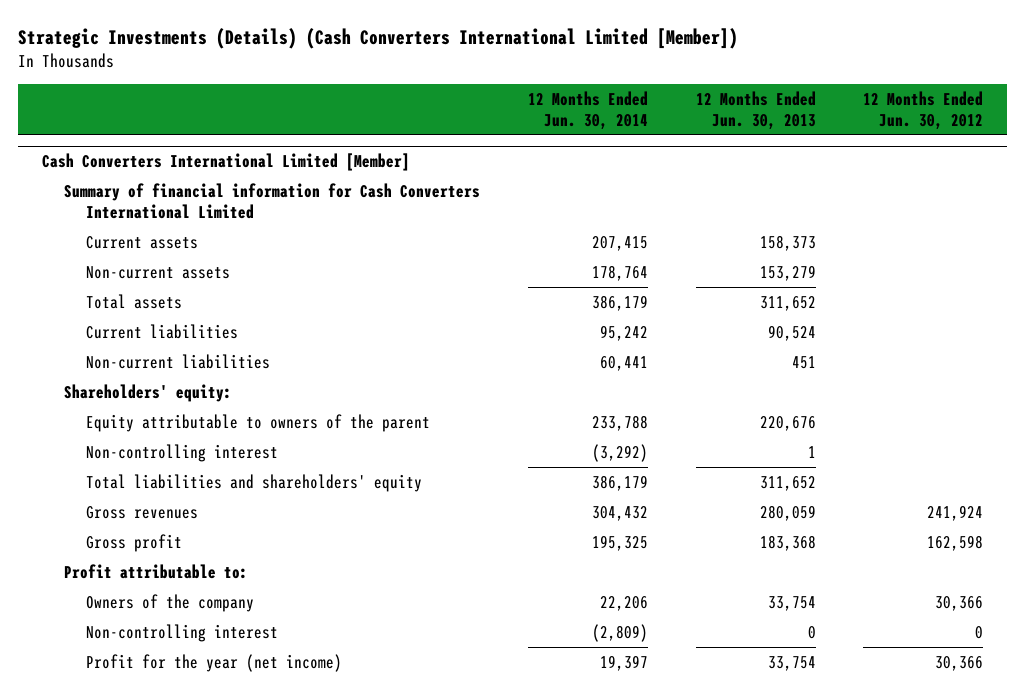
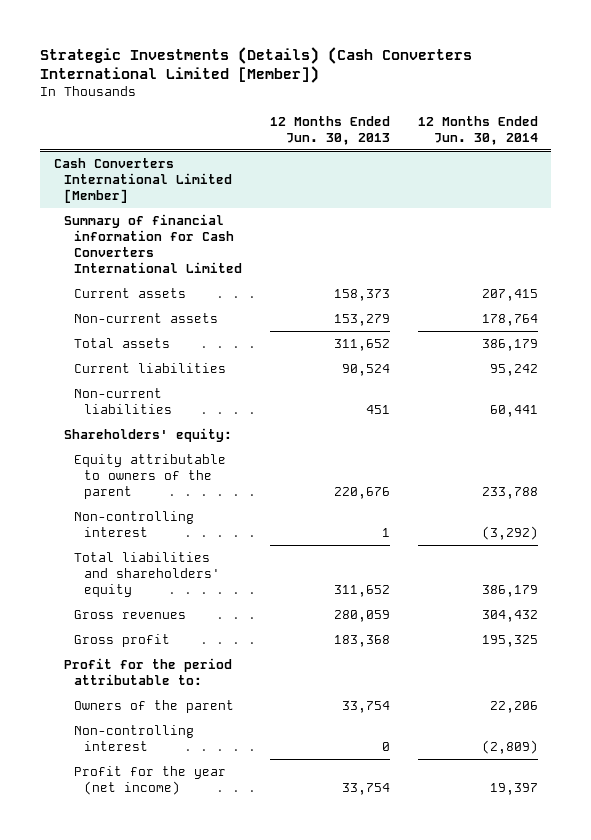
[863,90,984,130] 12 Months Ended Jun. 30, 2012 -> none
[64,563,249,579] Profit attributable to: -> [63,657,232,685] Profit for the period attributable to:
[86,593,255,612] Owners of the company -> [73,699,234,713] Owners of the parent

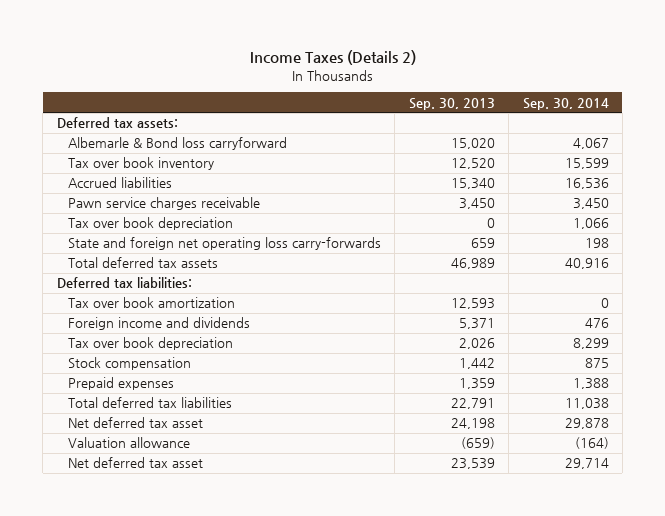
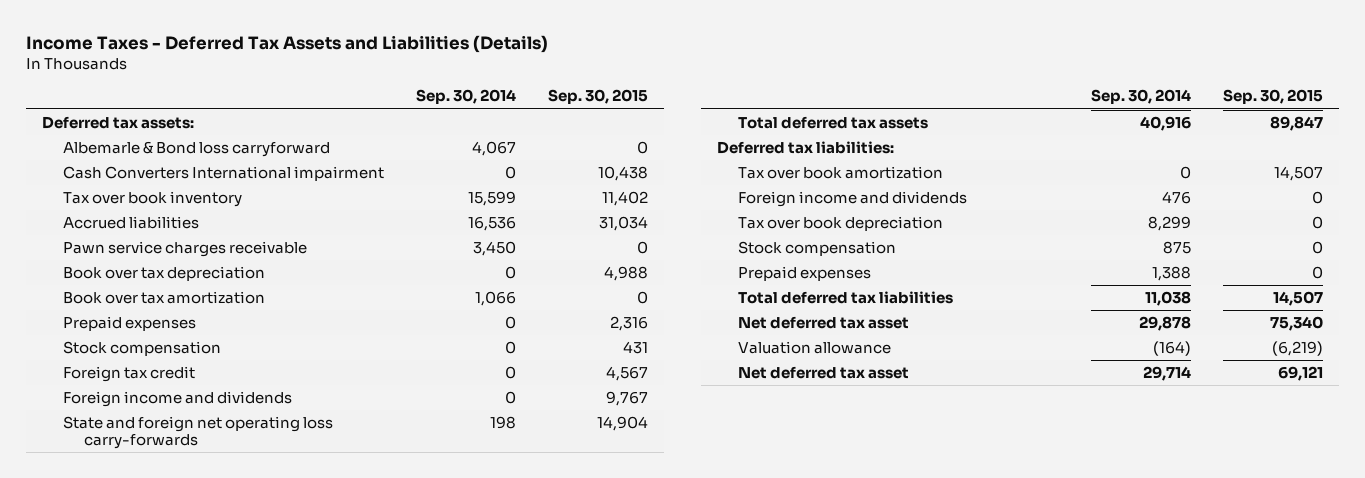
[249,50,416,66] Income Taxes (Details 2) -> [25,34,548,53] Income Taxes - Deferred Tax Assets and Liabilities (Details)
[408,97,495,110] Sep. 30, 2013 -> none
none -> [547,89,648,105] Sep. 30, 2015
none -> [62,165,384,181] Cash Converters International impairment
none -> [62,265,265,281] Book over tax depreciation
[68,217,234,231] Tax over book depreciation -> [62,290,265,304] Book over tax amortization
none -> [62,315,196,331] Prepaid expenses
none -> [62,340,221,356] Stock compensation
none -> [62,365,195,382] Foreign tax credit
none -> [62,390,292,407] Foreign income and dividends

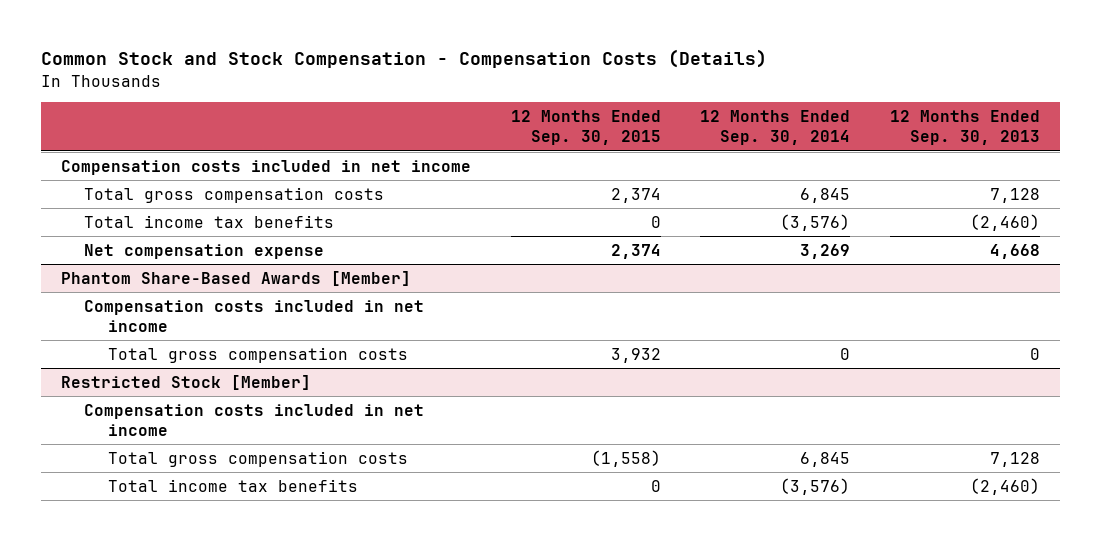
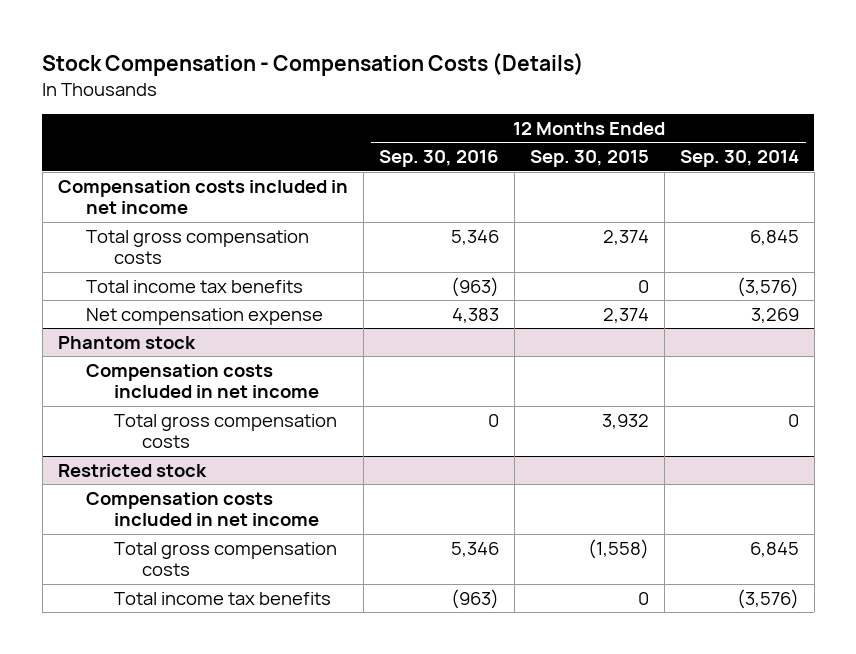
[40,49,767,69] Common Stock and Stock Compensation - Compensation Costs (Details) -> [42,52,585,76] Stock Compensation - Compensation Costs (Details)
[890,110,1041,146] 12 Months Ended Sep. 30, 2013 -> none
none -> [378,150,499,168] Sep. 30, 2016
[60,270,411,286] Phantom Share-Based Awards [Member] -> [57,335,196,349] Phantom stock
[60,374,311,390] Restricted Stock [Member] -> [57,463,207,477] Restricted stock

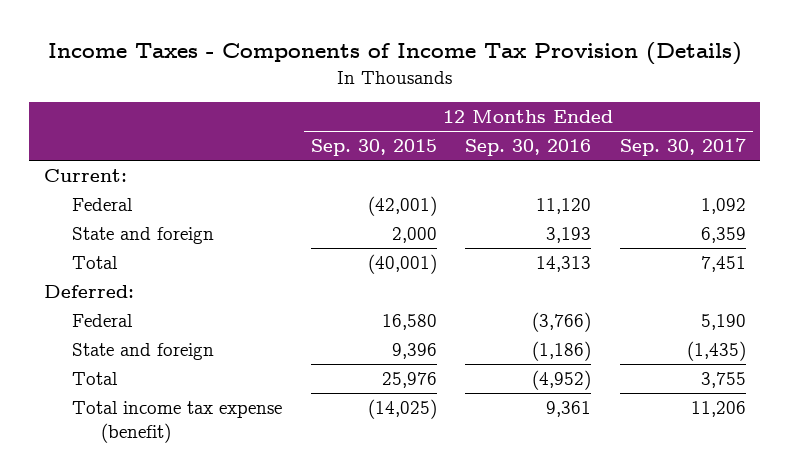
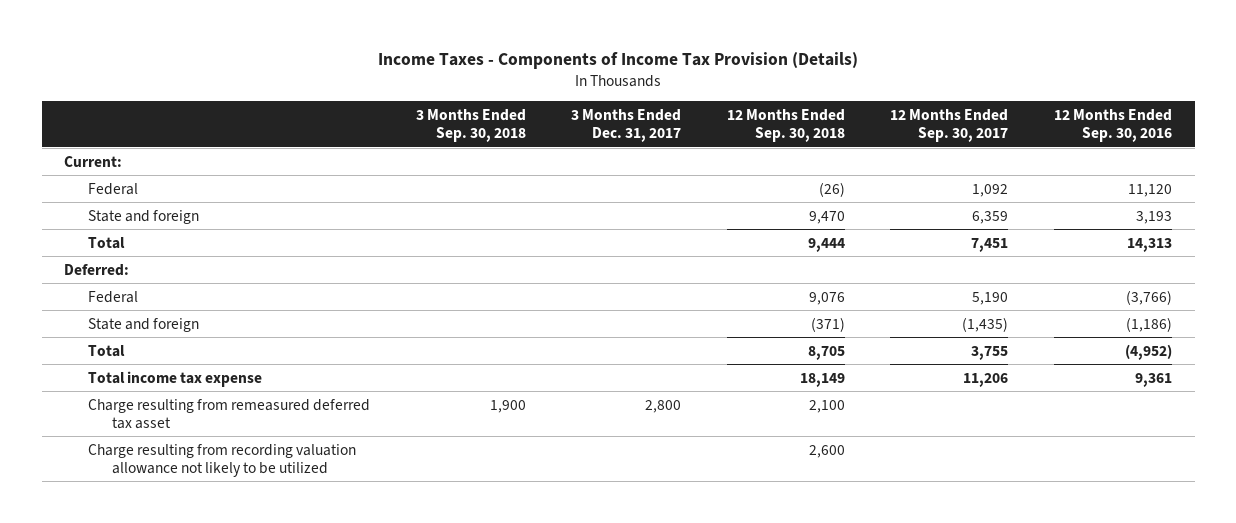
[310,139,437,157] Sep. 30, 2015 -> none
none -> [415,109,526,143] 3 Months Ended Sep. 30, 2018
none -> [571,109,682,143] 3 Months Ended Dec. 31, 2017
none -> [726,109,845,143] 12 Months Ended Sep. 30, 2018
[72,400,283,443] Total income tax expense (benefit) -> [88,370,263,387] Total income tax expense
none -> [88,398,371,429] Charge resulting from remeasured deferred tax asset
none -> [88,443,357,477] Charge resulting from recording valuation allowance not likely to be utilized

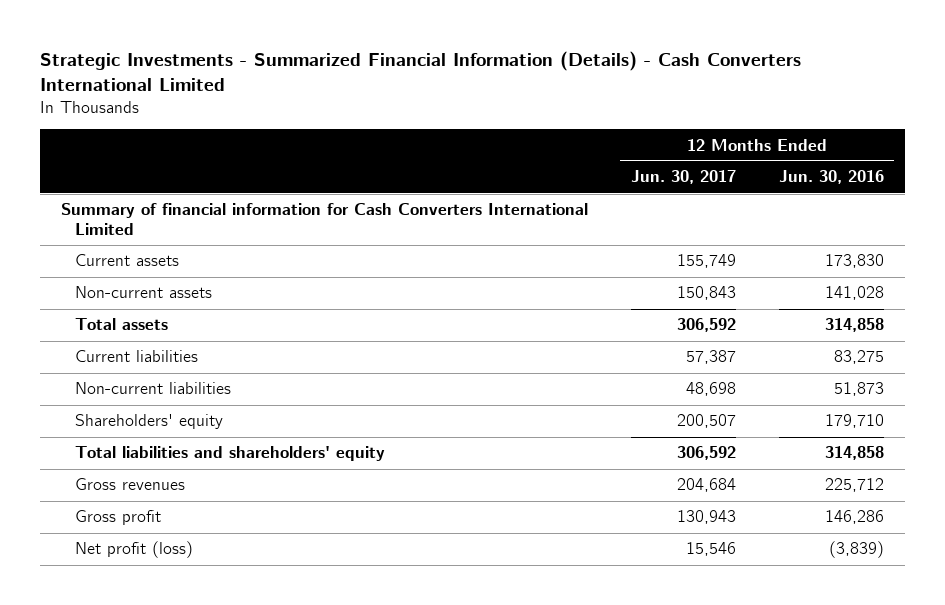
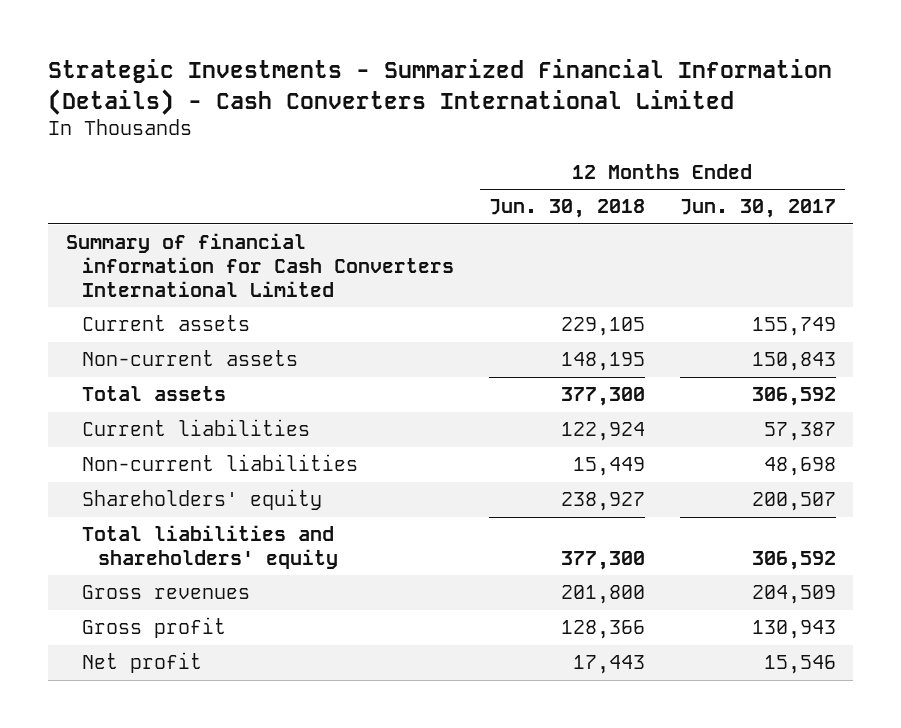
[778,170,884,185] Jun. 30, 2016 -> none
none -> [488,199,645,219] Jun. 30, 2018
[677,478,737,493] 204,684 -> [751,585,836,605] 204,509
[75,541,194,559] Net profit (loss) -> [81,652,202,674] Net profit

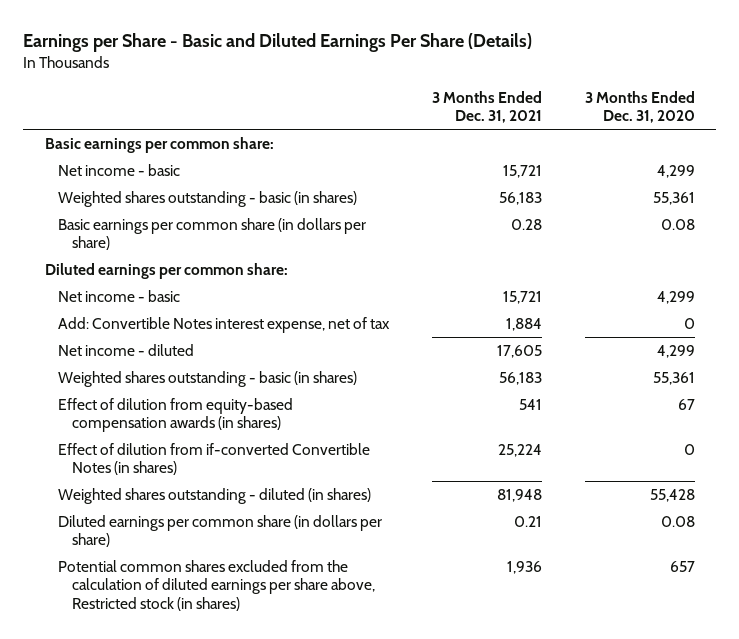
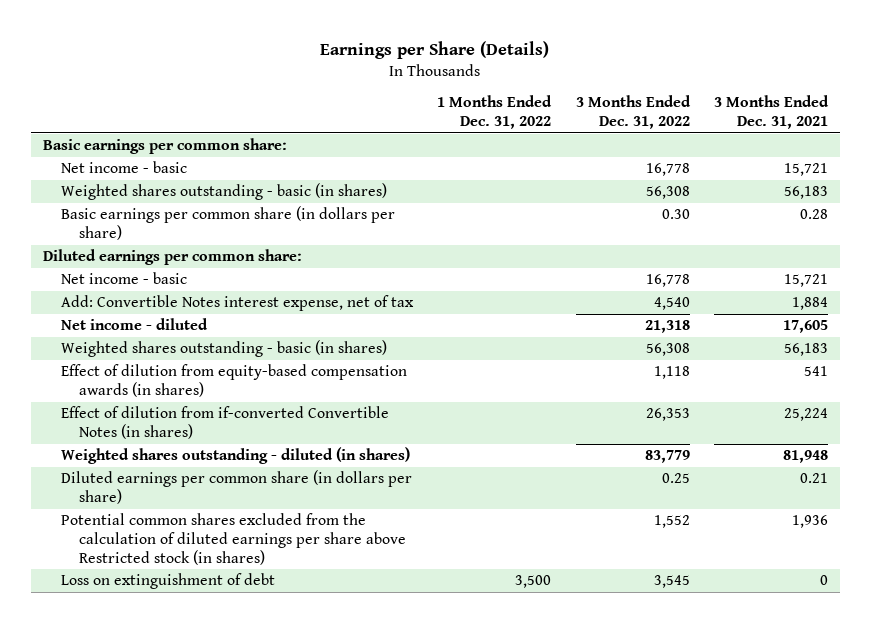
[23,33,533,53] Earnings per Share - Basic and Diluted Earnings Per Share (Details) -> [320,40,550,59] Earnings per Share (Details)
[584,90,695,124] 3 Months Ended Dec. 31, 2020 -> none
none -> [437,95,553,129] 1 Months Ended Dec. 31, 2022
none -> [575,95,691,129] 3 Months Ended Dec. 31, 2022
[58,559,375,611] Potential common shares excluded from the calculation of diluted earnings per share above, Restricted stock (in shares) -> [61,513,407,565] Potential common shares excluded from the calculation of diluted earnings per share above Restricted stock (in shares)
none -> [61,573,276,590] Loss on extinguishment of debt

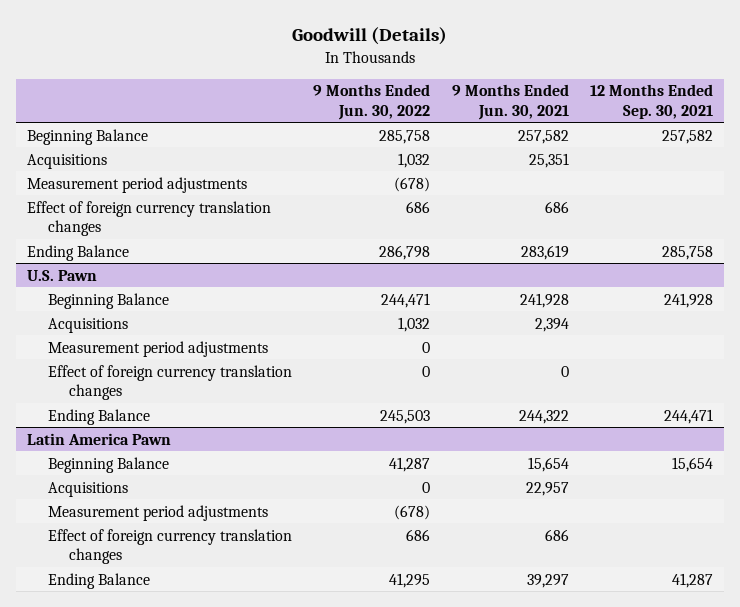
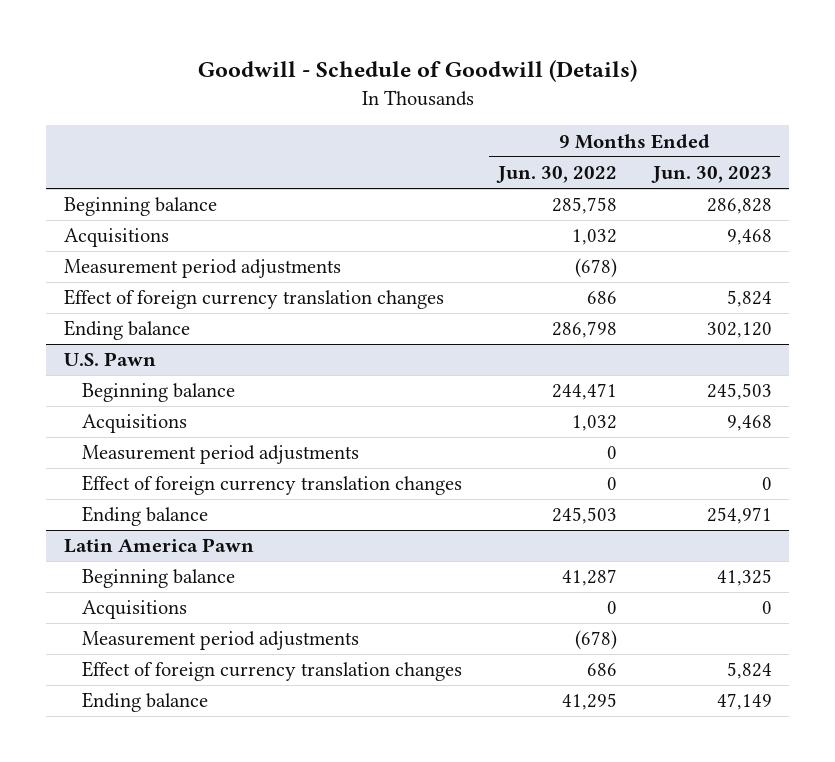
[291,26,447,45] Goodwill (Details) -> [197,60,637,83] Goodwill - Schedule of Goodwill (Details)
[451,84,569,120] 9 Months Ended Jun. 30, 2021 -> none
[590,84,714,119] 12 Months Ended Sep. 30, 2021 -> none
none -> [650,165,772,183] Jun. 30, 2023
[26,128,148,145] Beginning Balance -> [63,197,217,217] Beginning balance
[26,244,129,261] Ending Balance -> [63,320,190,341] Ending balance
[47,292,169,309] Beginning Balance -> [82,383,236,403] Beginning balance
[47,408,150,425] Ending Balance -> [82,506,209,527] Ending balance
[47,456,169,473] Beginning Balance -> [82,569,236,589] Beginning balance
[47,572,150,589] Ending Balance -> [82,692,209,713] Ending balance

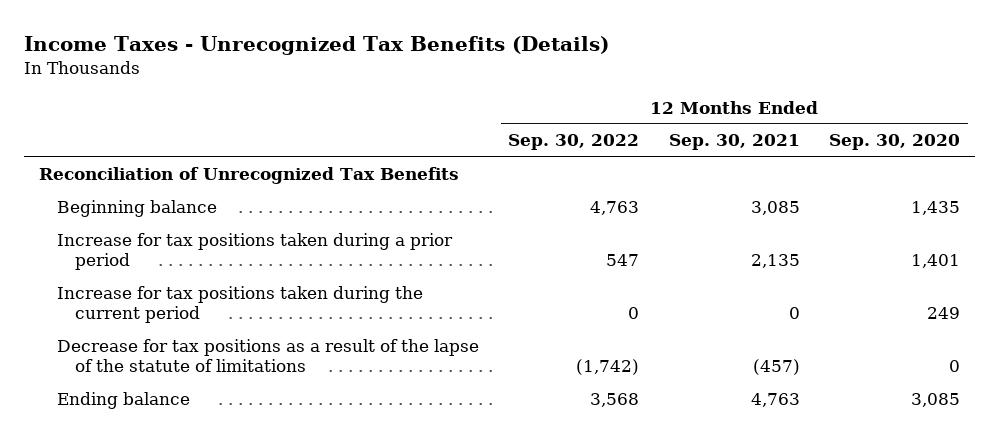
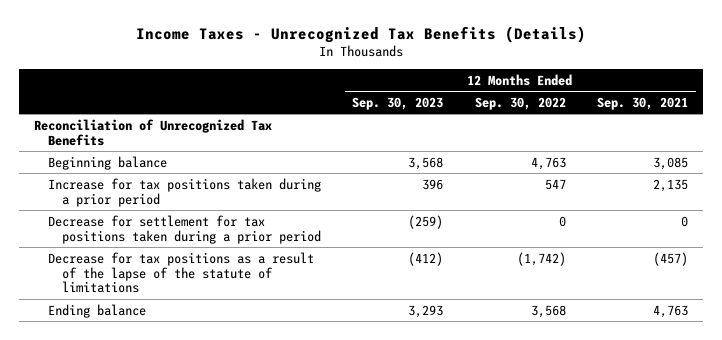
[829,134,961,151] Sep. 30, 2020 -> none
none -> [352,96,444,110] Sep. 30, 2023
[56,285,423,323] Increase for tax positions taken during the current period -> none
none -> [48,214,321,244] Decrease for settlement for tax positions taken during a prior period

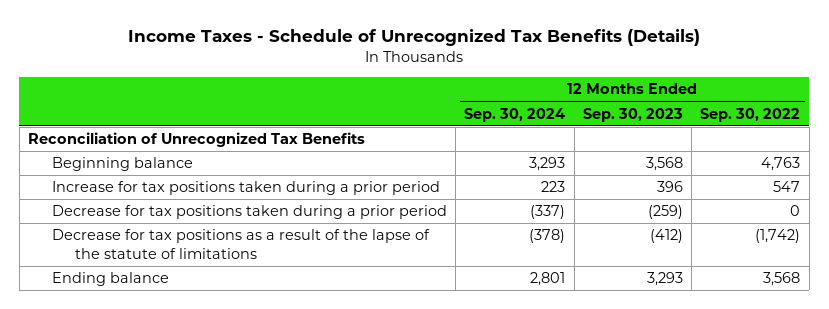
[136,25,587,43] Income Taxes - Unrecognized Tax Benefits (Details) -> [128,29,701,47] Income Taxes - Schedule of Unrecognized Tax Benefits (Details)
[596,96,688,110] Sep. 30, 2021 -> none
none -> [464,107,566,122] Sep. 30, 2024
[48,214,321,244] Decrease for settlement for tax positions taken during a prior period -> [51,205,447,220] Decrease for tax positions taken during a prior period

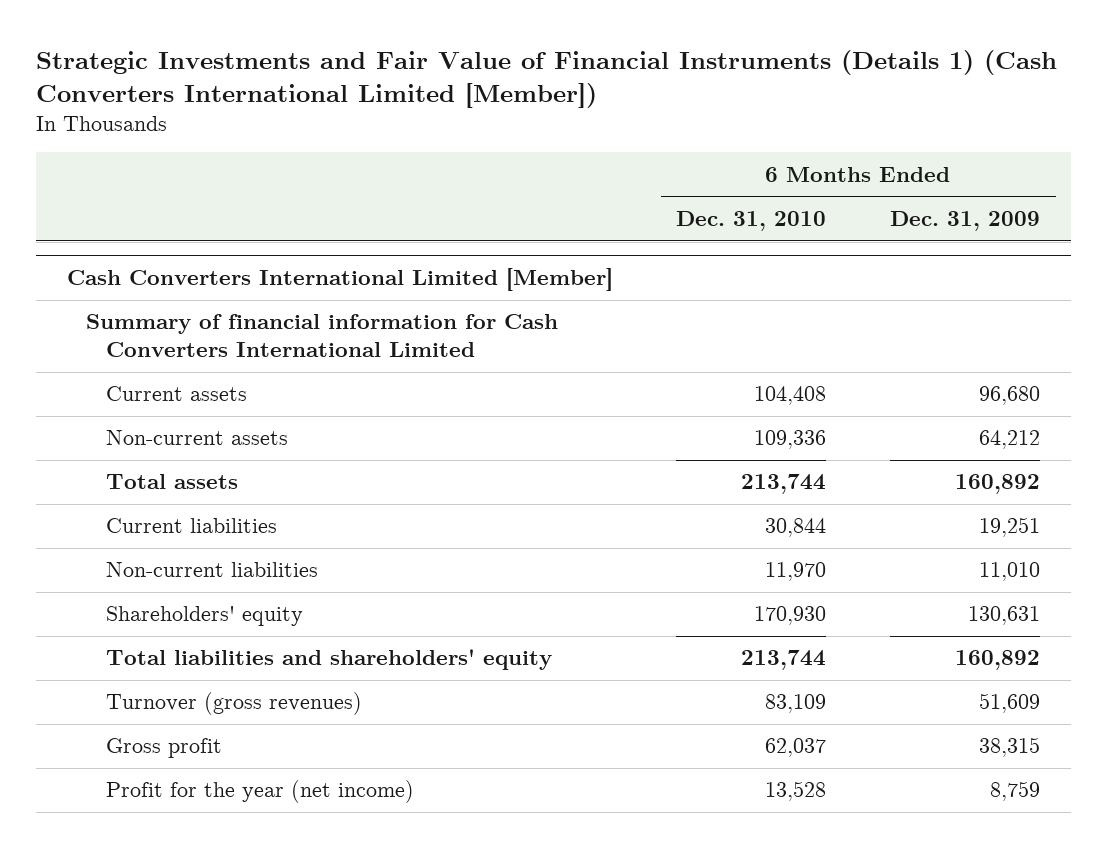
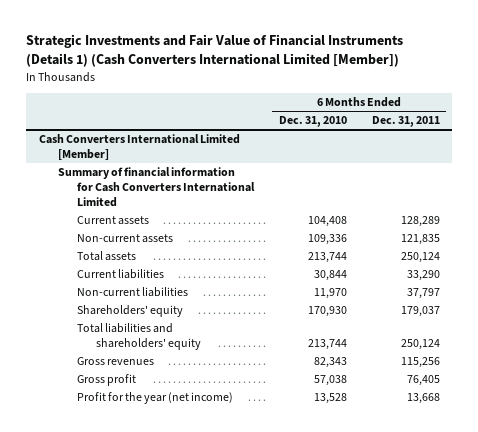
[889,210,1040,231] Dec. 31, 2009 -> none
none -> [371,116,440,128] Dec. 31, 2011
[105,692,362,716] Turnover (gross revenues) -> [76,357,154,366] Gross revenues
[765,694,827,714] 83,109 -> [313,357,347,369] 82,343
[765,738,827,758] 62,037 -> [313,375,347,387] 57,038

